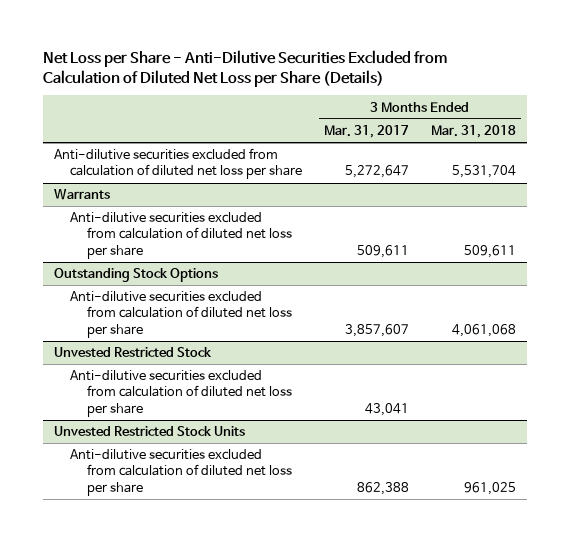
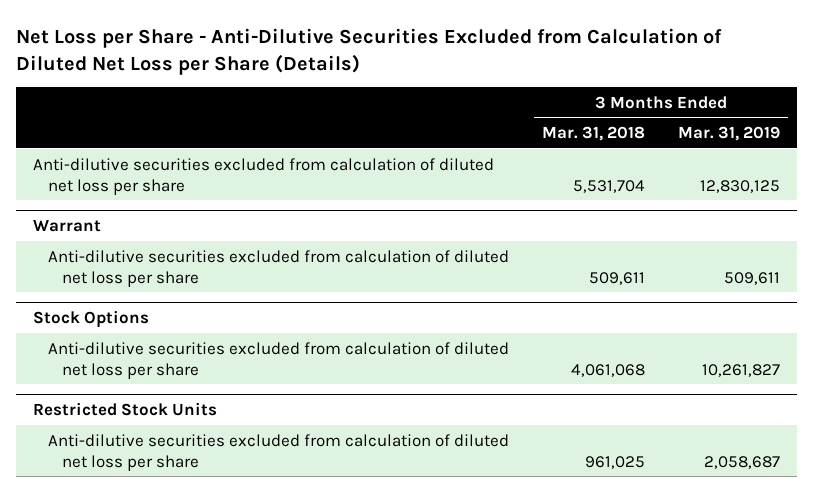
[324,125,410,139] Mar. 31, 2017 -> none
none -> [678,125,781,141] Mar. 31, 2019
[54,189,111,201] Warrants -> [32,219,101,233] Warrant
[54,268,219,283] Outstanding Stock Options -> [32,310,149,329] Stock Options
[54,347,213,358] Unvested Restricted Stock -> none
[70,370,292,417] Anti-dilutive securities excluded from calculation of diluted net loss per share -> none
[54,426,246,437] Unvested Restricted Stock Units -> [32,402,217,417] Restricted Stock Units

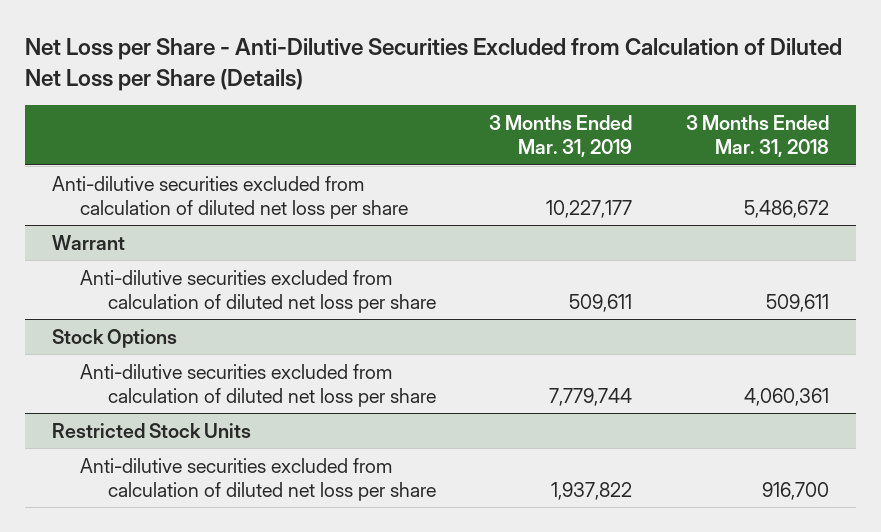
[572,179,645,193] 5,531,704 -> [744,199,830,218] 5,486,672
[700,179,781,193] 12,830,125 -> [546,199,633,218] 10,227,177
[570,363,645,377] 4,061,068 -> [744,387,830,406] 4,060,361
[702,363,781,377] 10,261,827 -> [549,387,633,406] 7,779,744
[584,455,645,469] 961,025 -> [762,481,830,500] 916,700
[704,455,781,469] 2,058,687 -> [551,481,633,500] 1,937,822

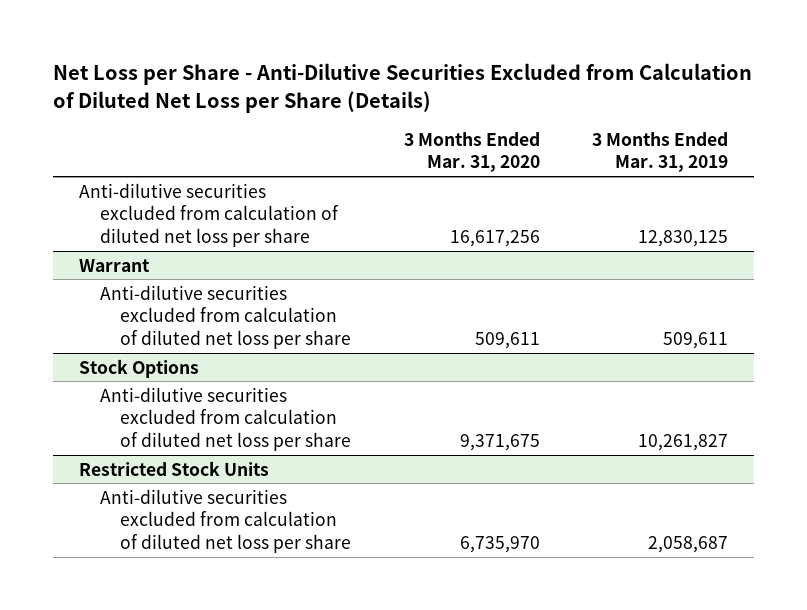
[686,115,830,158] 3 Months Ended Mar. 31, 2018 -> none
none -> [403,131,540,173] 3 Months Ended Mar. 31, 2020
[546,199,633,218] 10,227,177 -> [637,229,728,247] 12,830,125
[549,387,633,406] 7,779,744 -> [637,433,728,451] 10,261,827
[551,481,633,500] 1,937,822 -> [647,535,728,553] 2,058,687

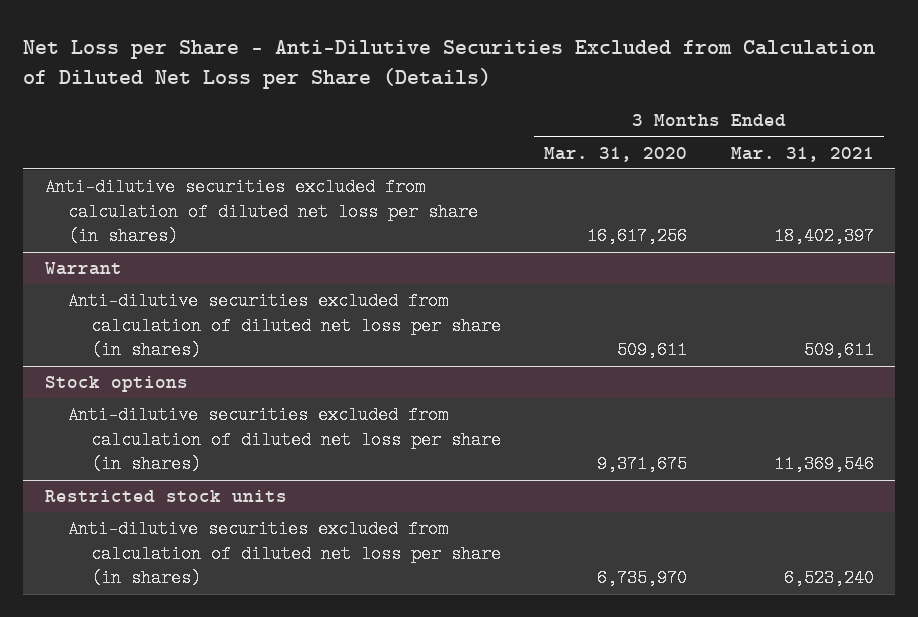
[591,131,728,173] 3 Months Ended Mar. 31, 2019 -> none
none -> [730,146,874,162] Mar. 31, 2021
[79,182,339,247] Anti-dilutive securities excluded from calculation of diluted net loss per share -> [44,178,478,246] Anti-dilutive securities excluded from calculation of diluted net loss per share (in shares)
[99,284,352,349] Anti-dilutive securities excluded from calculation of diluted net loss per share -> [67,292,502,360] Anti-dilutive securities excluded from calculation of diluted net loss per share (in shares)
[79,358,200,378] Stock Options -> [44,376,188,393] Stock options
[99,386,352,451] Anti-dilutive securities excluded from calculation of diluted net loss per share -> [67,406,502,474] Anti-dilutive securities excluded from calculation of diluted net loss per share (in shares)
[79,460,270,476] Restricted Stock Units -> [44,490,287,503] Restricted stock units
[99,488,352,553] Anti-dilutive securities excluded from calculation of diluted net loss per share -> [67,520,502,588] Anti-dilutive securities excluded from calculation of diluted net loss per share (in shares)

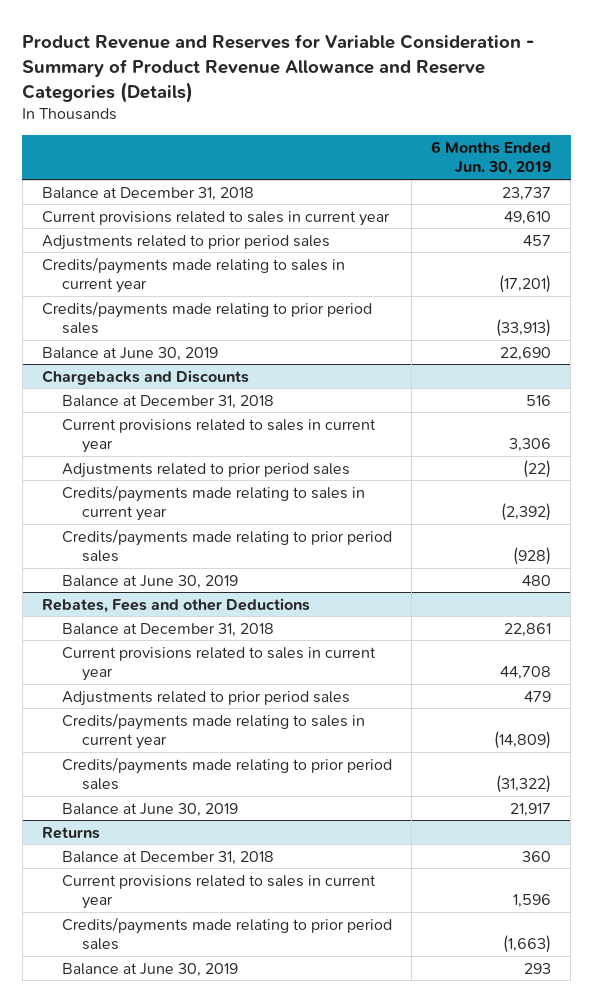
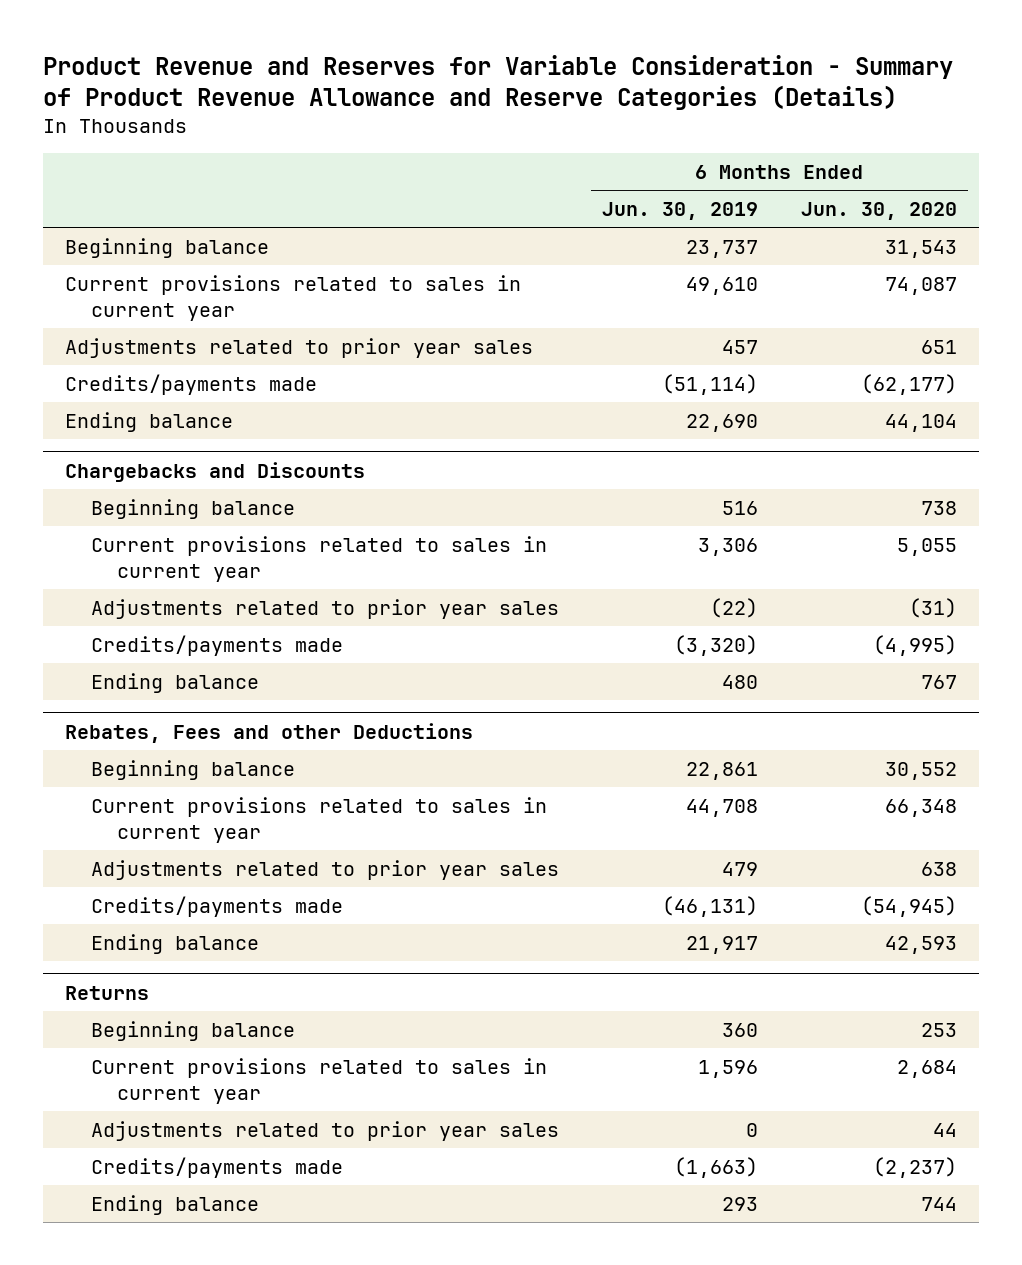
none -> [801,202,958,221] Jun. 30, 2020
[41,186,254,201] Balance at December 31, 2018 -> [64,237,269,258] Beginning balance
[41,300,372,334] Credits/payments made relating to prior period sales -> none
[41,234,330,250] Adjustments related to prior period sales -> [64,337,533,358] Adjustments related to prior year sales
[41,256,345,293] Credits/payments made relating to sales in current year -> [64,373,317,395] Credits/payments made
[499,274,552,293] (17,201) -> [661,373,758,395] (51,114)
[41,346,218,361] Balance at June 30, 2019 -> [64,411,233,432] Ending balance
[62,394,275,409] Balance at December 31, 2018 -> [90,498,295,519] Beginning balance
[62,528,393,562] Credits/payments made relating to prior period sales -> none
[62,462,351,478] Adjustments related to prior period sales -> [90,598,559,619] Adjustments related to prior year sales
[62,484,366,521] Credits/payments made relating to sales in current year -> [90,634,343,656] Credits/payments made
[501,502,552,521] (2,392) -> [673,634,758,656] (3,320)
[62,574,239,589] Balance at June 30, 2019 -> [90,672,259,693] Ending balance
[62,622,275,637] Balance at December 31, 2018 -> [90,759,295,780] Beginning balance
[62,756,393,790] Credits/payments made relating to prior period sales -> none
[62,690,351,706] Adjustments related to prior period sales -> [90,859,559,880] Adjustments related to prior year sales
[62,712,366,749] Credits/payments made relating to sales in current year -> [90,895,343,917] Credits/payments made
[494,730,552,749] (14,809) -> [661,895,758,917] (46,131)
[62,802,239,817] Balance at June 30, 2019 -> [90,933,259,954] Ending balance
[62,850,275,865] Balance at December 31, 2018 -> [90,1020,295,1041] Beginning balance
none -> [90,1120,559,1141] Adjustments related to prior year sales
[62,916,393,950] Credits/payments made relating to prior period sales -> [90,1156,343,1178] Credits/payments made
[62,962,239,977] Balance at June 30, 2019 -> [90,1194,259,1215] Ending balance

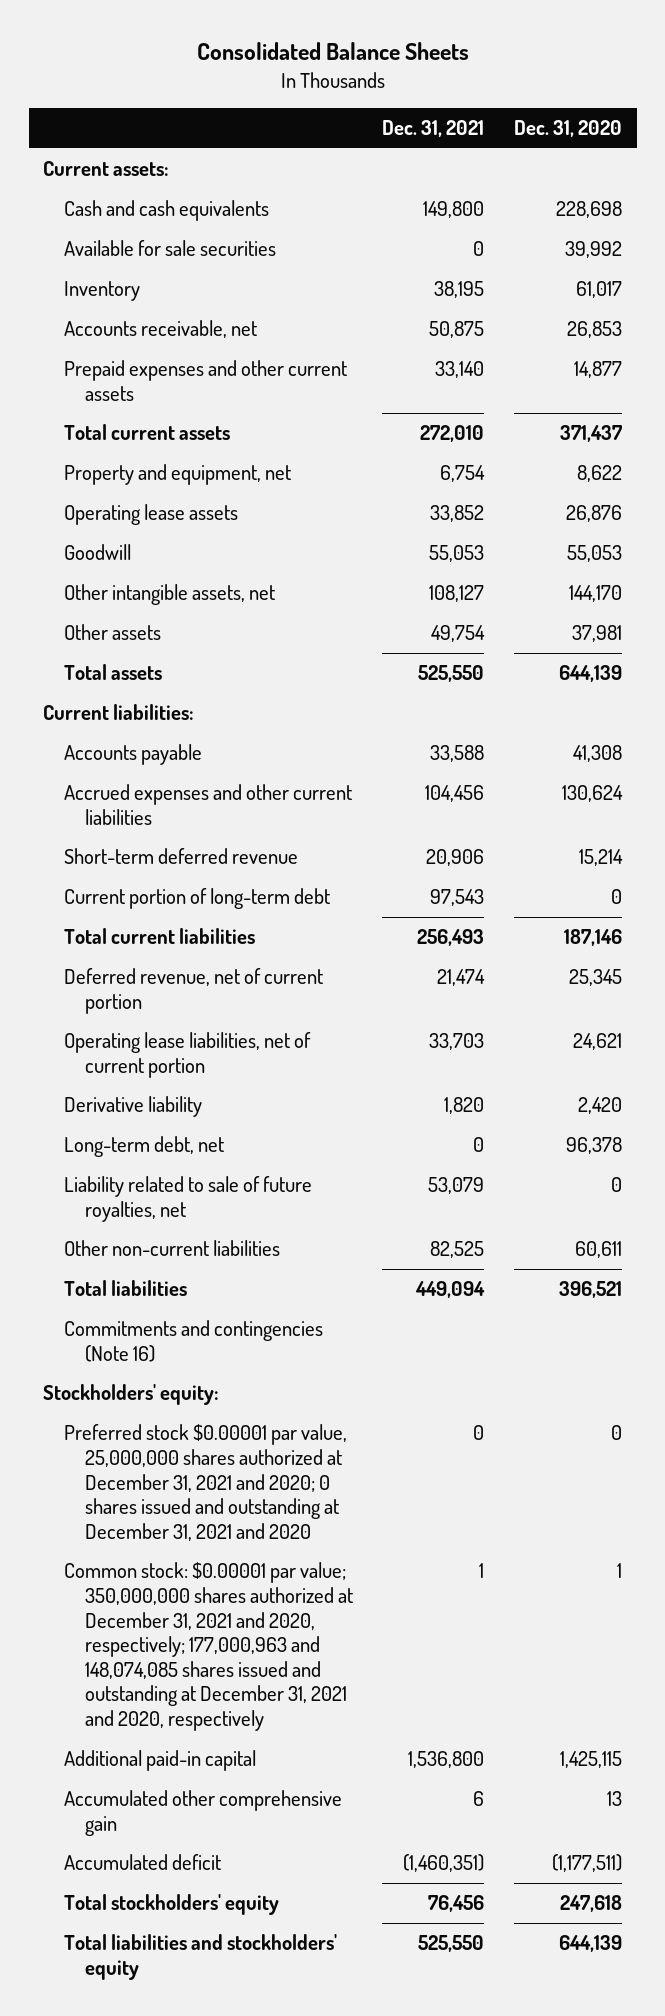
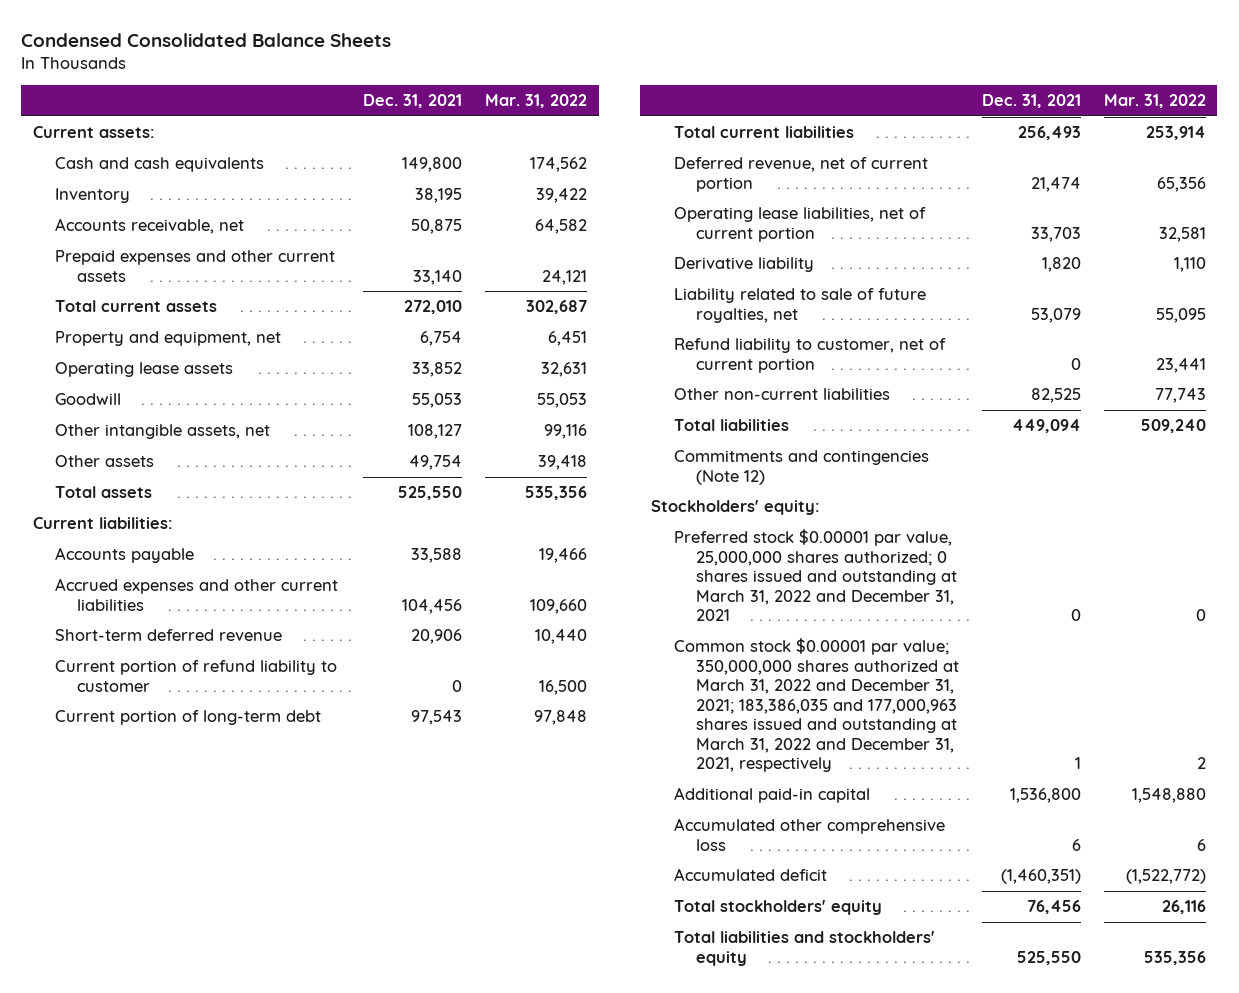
[196,42,469,61] Consolidated Balance Sheets -> [21,32,392,47] Condensed Consolidated Balance Sheets
[514,120,623,138] Dec. 31, 2020 -> none
none -> [485,94,588,109] Mar. 31, 2022
[64,240,277,257] Available for sale securities -> none
none -> [55,660,338,692] Current portion of refund liability to customer
[64,1136,225,1158] Long-term debt, net -> none
none -> [673,338,946,373] Refund liability to customer, net of current portion
[64,1320,324,1362] Commitments and contingencies (Note 16) -> [673,450,929,485] Commitments and contingencies (Note 12)
[64,1424,348,1541] Preferred stock $0.00001 par value, 25,000,000 shares authorized at December 31, 2021 and 2020; 0 shares issued and outstanding at December 31, 2021 and 2020 -> [673,529,957,622] Preferred stock $0.00001 par value, 25,000,000 shares authorized; 0 shares issued and outstanding at March 31, 2022 and December 31, 2021
[64,1562,353,1732] Common stock: $0.00001 par value; 350,000,000 shares authorized at December 31, 2021 and 2020, respectively; 177,000,963 and 148,074,085 shares issued and outstanding at December 31, 2021 and 2020, respectively -> [673,638,959,773] Common stock $0.00001 par value; 350,000,000 shares authorized at March 31, 2022 and December 31, 2021; 183,386,035 and 177,000,963 shares issued and outstanding at March 31, 2022 and December 31, 2021, respectively
[64,1790,343,1836] Accumulated other comprehensive gain -> [673,818,945,851] Accumulated other comprehensive loss

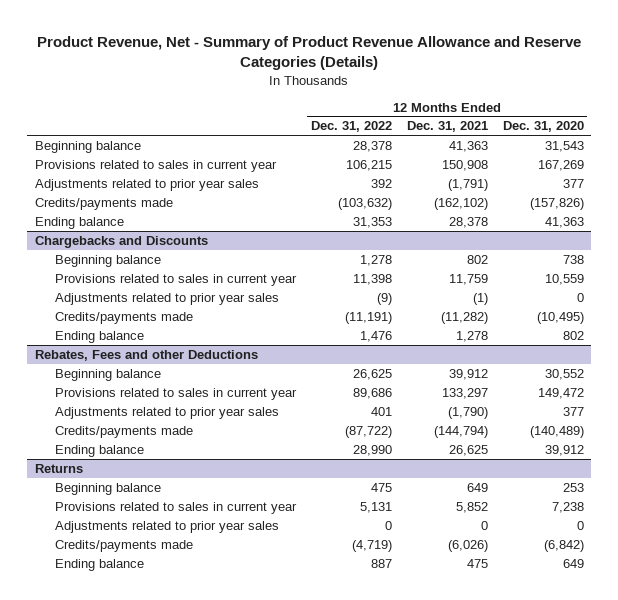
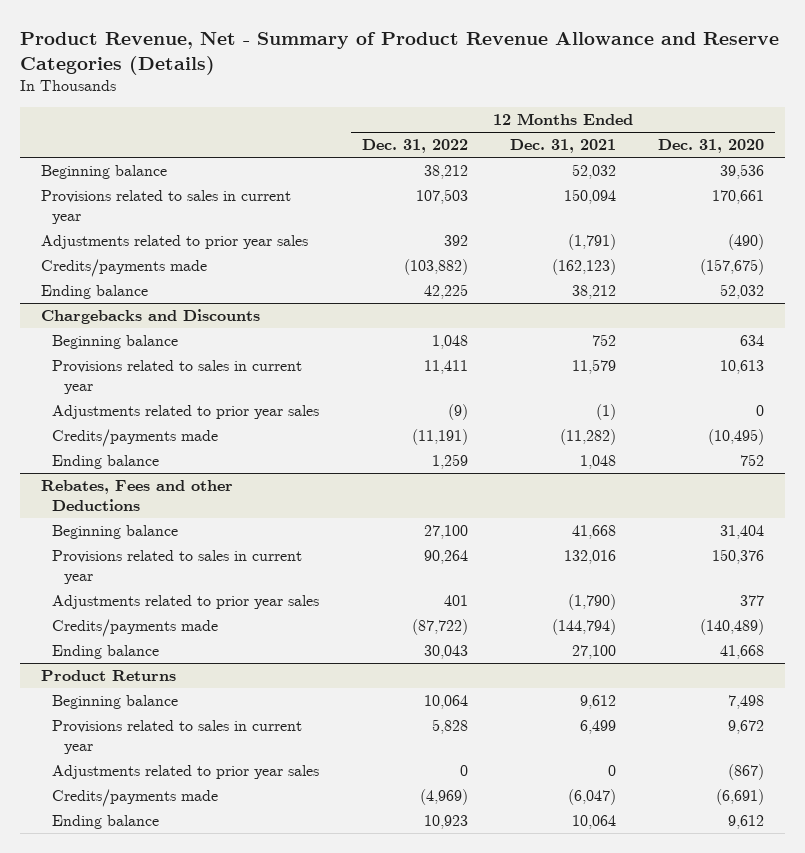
[353,140,393,152] 28,378 -> [423,164,468,179] 38,212
[448,140,488,152] 41,363 -> [571,163,616,179] 52,032
[544,140,584,152] 31,543 -> [720,163,765,179] 39,536
[346,159,393,171] 106,215 -> [415,188,468,204] 107,503
[441,159,488,171] 150,908 -> [563,188,616,204] 150,094
[537,159,584,171] 167,269 -> [712,189,765,204] 170,661
[562,178,584,188] 377 -> [728,233,765,250] (490)
[338,197,393,210] (103,632) -> [403,258,468,275] (103,882)
[433,197,488,210] (162,102) -> [551,258,616,275] (162,123)
[529,197,584,210] (157,826) -> [700,258,765,275] (157,675)
[353,216,393,228] 31,353 -> [423,283,468,299] 42,225
[448,216,488,228] 28,378 -> [571,284,616,299] 38,212
[544,216,584,228] 41,363 -> [720,283,765,299] 52,032
[360,254,393,266] 1,278 -> [431,334,468,349] 1,048
[466,254,488,264] 802 -> [591,333,616,346] 752
[562,254,584,264] 738 -> [740,334,765,346] 634
[353,273,393,285] 11,398 -> [423,359,468,374] 11,411
[448,273,488,285] 11,759 -> [571,358,616,374] 11,579
[544,273,584,285] 10,559 -> [720,359,765,374] 10,613
[360,330,393,342] 1,476 -> [431,453,468,469] 1,259
[455,330,488,342] 1,278 -> [579,454,616,469] 1,048
[562,330,584,340] 802 -> [740,453,765,466] 752
[353,368,393,380] 26,625 -> [423,524,468,539] 27,100
[448,368,488,380] 39,912 -> [571,524,616,539] 41,668
[544,368,584,380] 30,552 -> [720,524,765,539] 31,404
[353,387,393,399] 89,686 -> [423,549,468,564] 90,264
[441,387,488,399] 133,297 -> [563,549,616,564] 132,016
[537,387,584,399] 149,472 -> [712,548,765,564] 150,376
[353,444,393,456] 28,990 -> [423,644,468,659] 30,043
[448,444,488,456] 26,625 -> [571,644,616,659] 27,100
[544,444,584,456] 39,912 -> [720,644,765,659] 41,668
[34,463,83,473] Returns -> [41,669,177,681] Product Returns
[371,482,393,492] 475 -> [423,694,468,709] 10,064
[466,482,488,492] 649 -> [579,694,616,709] 9,612
[562,482,584,492] 253 -> [728,694,765,709] 7,498
[360,501,393,513] 5,131 -> [431,718,468,734] 5,828
[455,501,488,513] 5,852 -> [579,719,616,734] 6,499
[551,501,584,513] 7,238 -> [728,719,765,734] 9,672
[576,520,584,530] 0 -> [728,763,765,780] (867)
[352,539,393,552] (4,719) -> [419,788,468,805] (4,969)
[447,539,488,552] (6,026) -> [567,788,616,805] (6,047)
[543,539,584,552] (6,842) -> [716,788,765,805] (6,691)
[371,558,393,568] 887 -> [423,814,468,829] 10,923
[466,558,488,568] 475 -> [571,814,616,829] 10,064
[562,558,584,568] 649 -> [728,814,765,829] 9,612

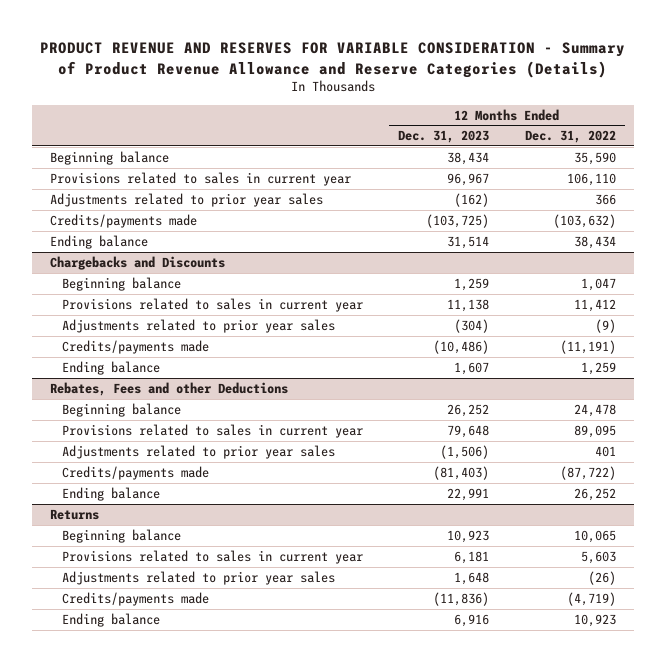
[20,31,780,75] Product Revenue, Net - Summary of Product Revenue Allowance and Reserve Categories (Details) -> [40,42,626,78] PRODUCT REVENUE AND RESERVES FOR VARIABLE CONSIDERATION - Summary of Product Revenue Allowance and Reserve Categories (Details)
[509,139,616,154] Dec. 31, 2021 -> none
[658,139,765,154] Dec. 31, 2020 -> none
none -> [398,130,490,144] Dec. 31, 2023
[423,164,468,179] 38,212 -> [574,151,617,165] 35,590
[415,188,468,204] 107,503 -> [567,172,617,186] 106,110
[443,234,468,246] 392 -> [595,193,617,205] 366
[403,258,468,275] (103,882) -> [553,213,617,228] (103,632)
[423,283,468,299] 42,225 -> [574,235,617,249] 38,434
[431,334,468,349] 1,048 -> [581,277,617,291] 1,047
[423,359,468,374] 11,411 -> [574,298,617,312] 11,412
[423,524,468,539] 27,100 -> [574,403,617,417] 24,478
[423,549,468,564] 90,264 -> [574,424,617,438] 89,095
[423,644,468,659] 30,043 -> [574,487,617,501] 26,252
[41,669,177,681] Product Returns -> [50,508,100,520] Returns
[423,694,468,709] 10,064 -> [574,529,617,543] 10,065
[431,718,468,734] 5,828 -> [581,550,617,564] 5,603
[459,764,468,776] 0 -> [588,570,617,585] (26)
[419,788,468,805] (4,969) -> [567,591,617,606] (4,719)

